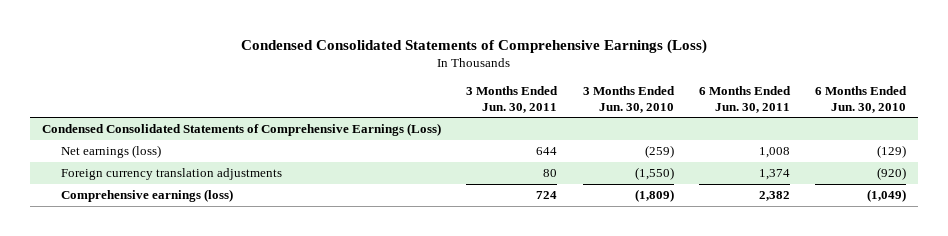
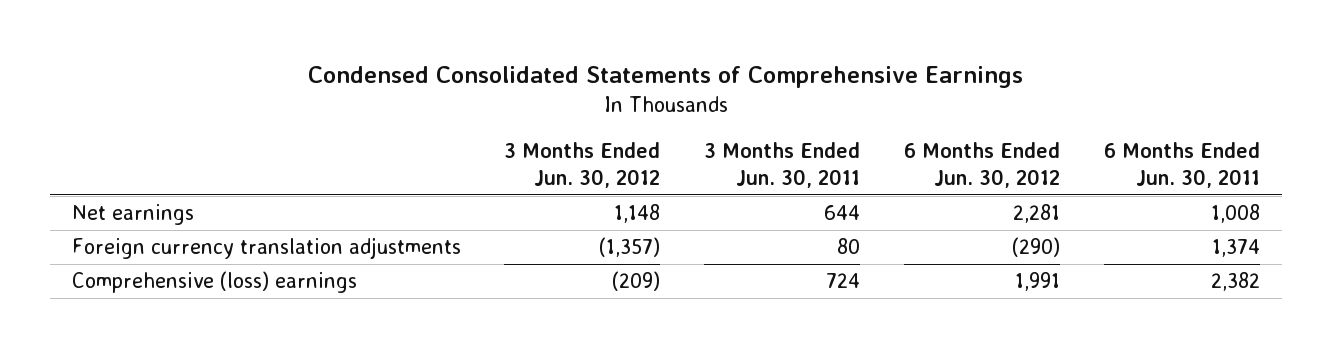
[241,38,708,54] Condensed Consolidated Statements of Comprehensive Earnings (Loss) -> [307,65,1023,88] Condensed Consolidated Statements of Comprehensive Earnings
[582,86,675,113] 3 Months Ended Jun. 30, 2010 -> none
[814,86,907,113] 6 Months Ended Jun. 30, 2010 -> none
none -> [504,141,661,188] 3 Months Ended Jun. 30, 2012
none -> [904,141,1061,188] 6 Months Ended Jun. 30, 2012
[42,123,442,137] Condensed Consolidated Statements of Comprehensive Earnings (Loss) -> none
[60,145,161,159] Net earnings (loss) -> [71,204,194,226] Net earnings
[60,189,233,203] Comprehensive earnings (loss) -> [71,271,357,294] Comprehensive (loss) earnings

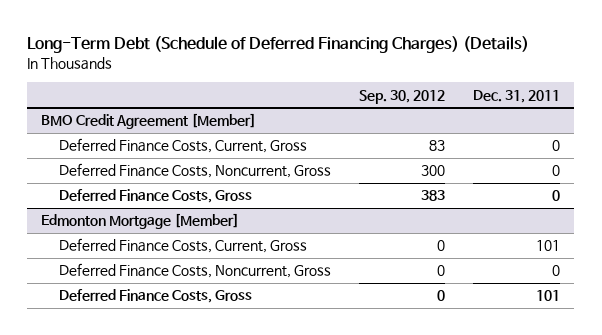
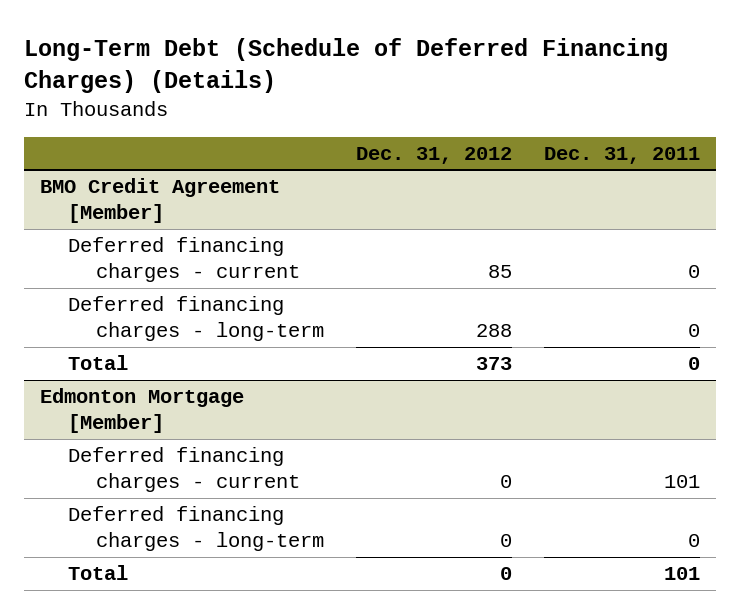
[358,89,445,104] Sep. 30, 2012 -> none
none -> [356,146,513,164] Dec. 31, 2012
[58,138,307,154] Deferred Finance Costs, Current, Gross -> [68,237,300,283] Deferred financing charges - current
[58,163,331,179] Deferred Finance Costs, Noncurrent, Gross -> [68,296,324,342] Deferred financing charges - long-term
[58,189,252,204] Deferred Finance Costs, Gross -> [68,355,129,371] Total
[58,238,307,254] Deferred Finance Costs, Current, Gross -> [68,447,300,493] Deferred financing charges - current
[58,263,331,279] Deferred Finance Costs, Noncurrent, Gross -> [68,506,324,552] Deferred financing charges - long-term
[58,289,252,304] Deferred Finance Costs, Gross -> [68,565,129,581] Total

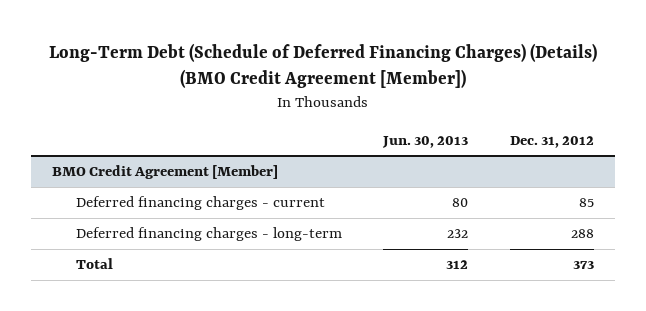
[24,38,669,94] Long-Term Debt (Schedule of Deferred Financing Charges) (Details) -> [49,42,598,89] Long-Term Debt (Schedule of Deferred Financing Charges) (Details) (BMO Credit Agreement [Member])
[544,146,701,164] Dec. 31, 2011 -> none
none -> [382,135,469,148] Jun. 30, 2013
[40,388,245,434] Edmonton Mortgage [Member] -> none
[68,447,300,493] Deferred financing charges - current -> none
[68,506,324,552] Deferred financing charges - long-term -> none
[68,565,129,581] Total -> none

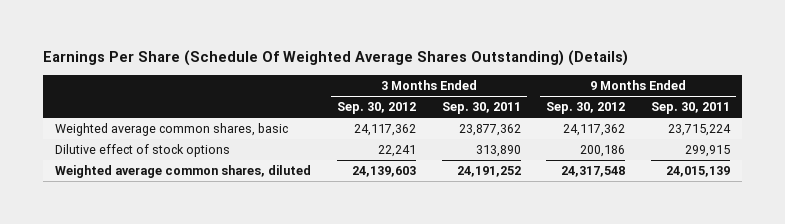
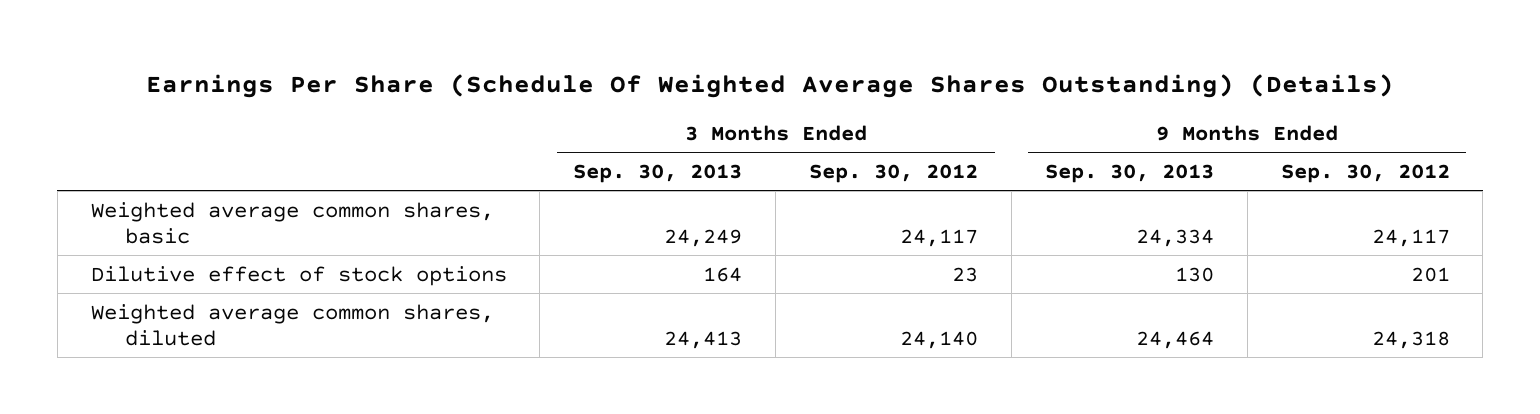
[441,102,521,115] Sep. 30, 2011 -> none
[650,102,730,115] Sep. 30, 2011 -> none
none -> [573,164,743,184] Sep. 30, 2013
none -> [1044,164,1214,184] Sep. 30, 2013
[354,124,417,137] 24,117,362 -> [900,228,979,247] 24,117
[563,124,626,137] 24,117,362 -> [1371,228,1450,247] 24,117
[378,145,417,158] 22,241 -> [952,266,979,282] 23
[580,145,626,158] 200,186 -> [1410,266,1450,282] 201
[352,166,417,178] 24,139,603 -> [900,330,979,349] 24,140
[561,166,626,178] 24,317,548 -> [1371,330,1450,349] 24,318

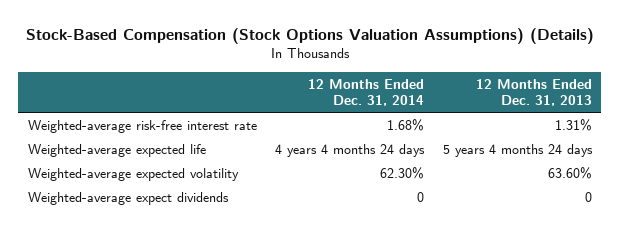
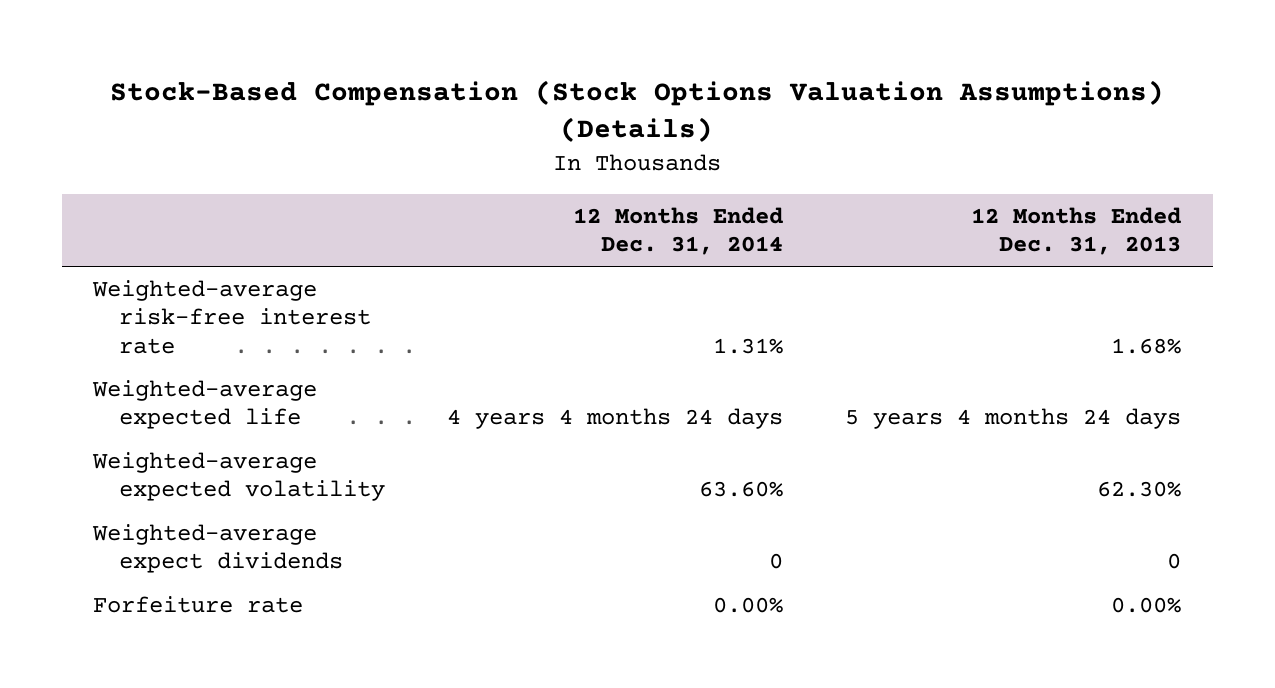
[387,118,425,131] 1.68% -> [713,337,784,354] 1.31%
[555,118,593,131] 1.31% -> [1111,337,1182,354] 1.68%
[380,166,425,179] 62.30% -> [699,481,784,498] 63.60%
[548,166,593,179] 63.60% -> [1097,481,1182,498] 62.30%
none -> [93,595,304,613] Forfeiture rate

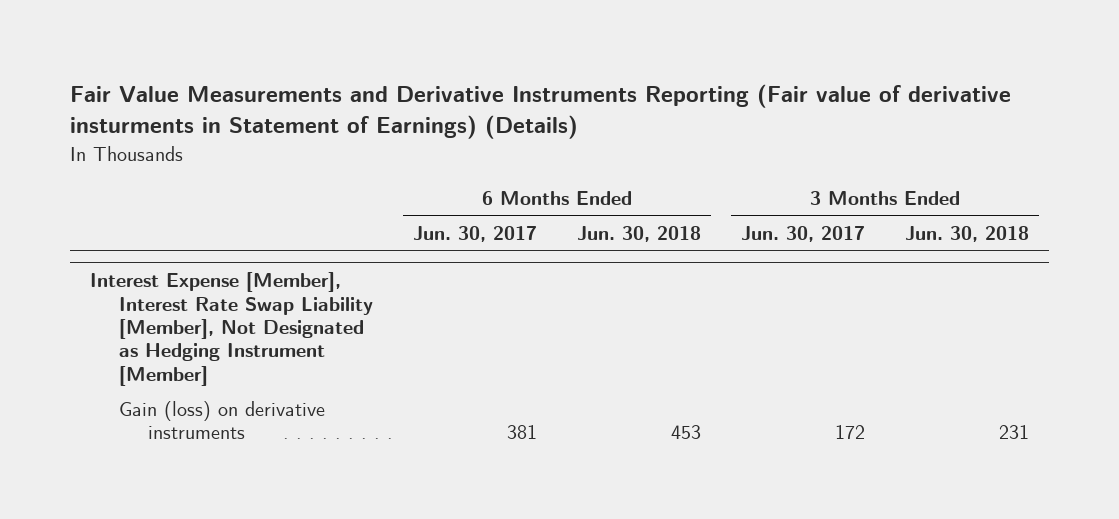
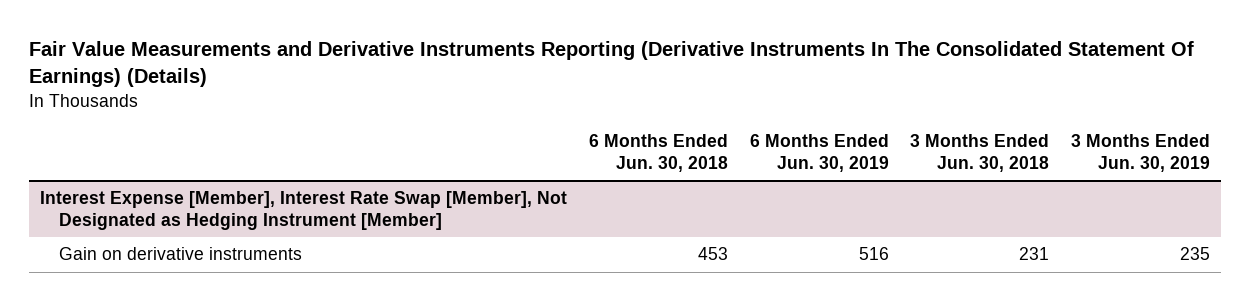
[70,83,1012,140] Fair Value Measurements and Derivative Instruments Reporting (Fair value of derivative insturments in Statement of Earnings) (Details) -> [29,41,1195,88] Fair Value Measurements and Derivative Instruments Reporting (Derivative Instruments In The Consolidated Statement Of Earnings) (Details)
[412,226,537,243] Jun. 30, 2017 -> none
[740,226,865,243] Jun. 30, 2017 -> none
none -> [749,134,889,173] 6 Months Ended Jun. 30, 2019
none -> [1071,134,1211,173] 3 Months Ended Jun. 30, 2019
[90,272,373,386] Interest Expense [Member], Interest Rate Swap Liability [Member], Not Designated as Hedging Instrument [Member] -> [40,191,568,231] Interest Expense [Member], Interest Rate Swap [Member], Not Designated as Hedging Instrument [Member]
[118,400,325,439] Gain (loss) on derivative instruments -> [59,247,303,261] Gain on derivative instruments

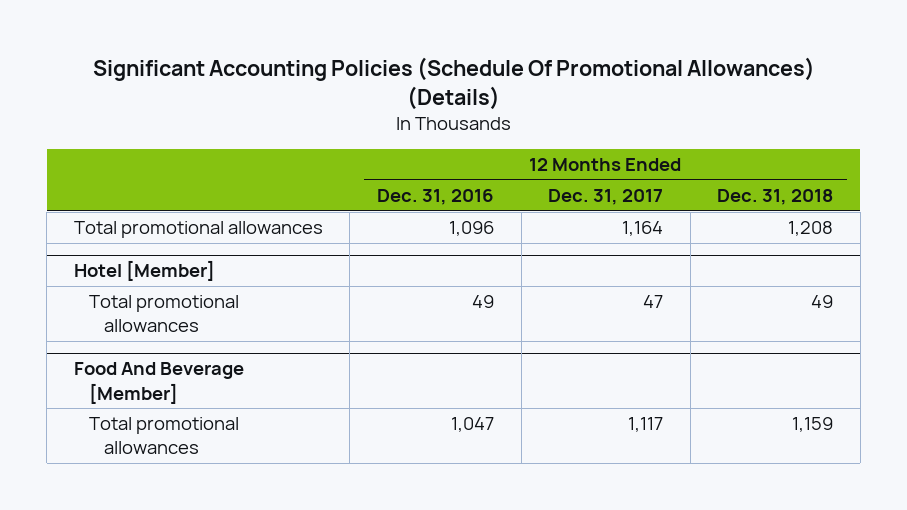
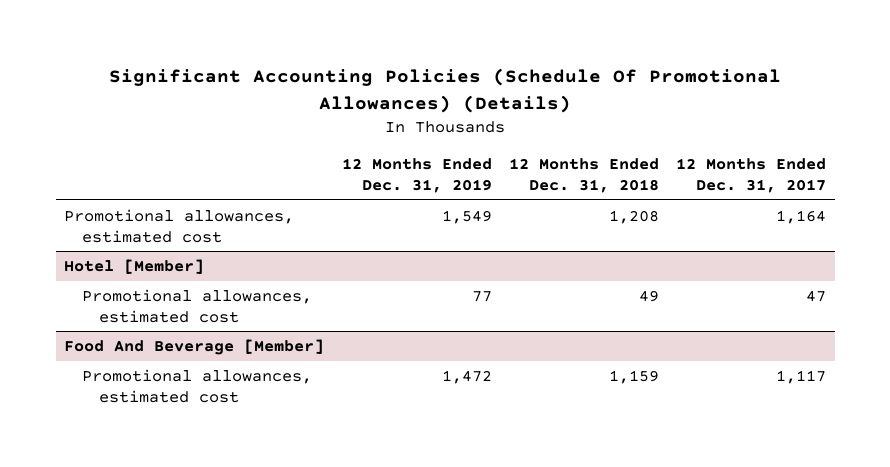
[377,189,495,206] Dec. 31, 2016 -> none
none -> [341,158,492,193] 12 Months Ended Dec. 31, 2019
[73,221,323,239] Total promotional allowances -> [64,209,295,243] Promotional allowances, estimated cost
[89,295,240,333] Total promotional allowances -> [81,289,312,323] Promotional allowances, estimated cost
[89,417,240,455] Total promotional allowances -> [81,369,312,403] Promotional allowances, estimated cost

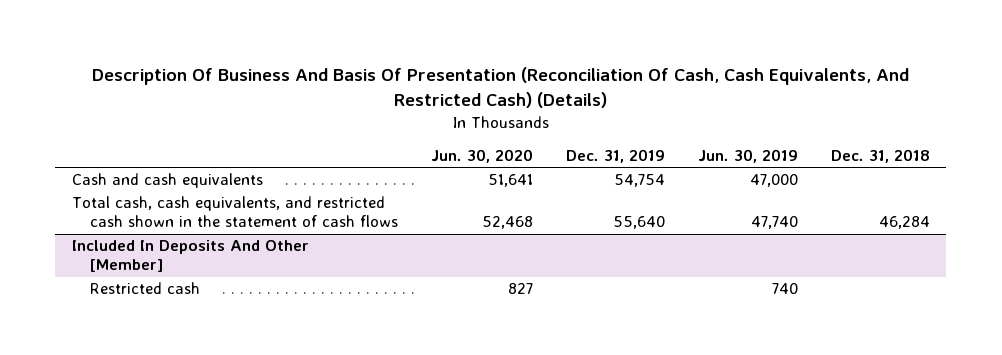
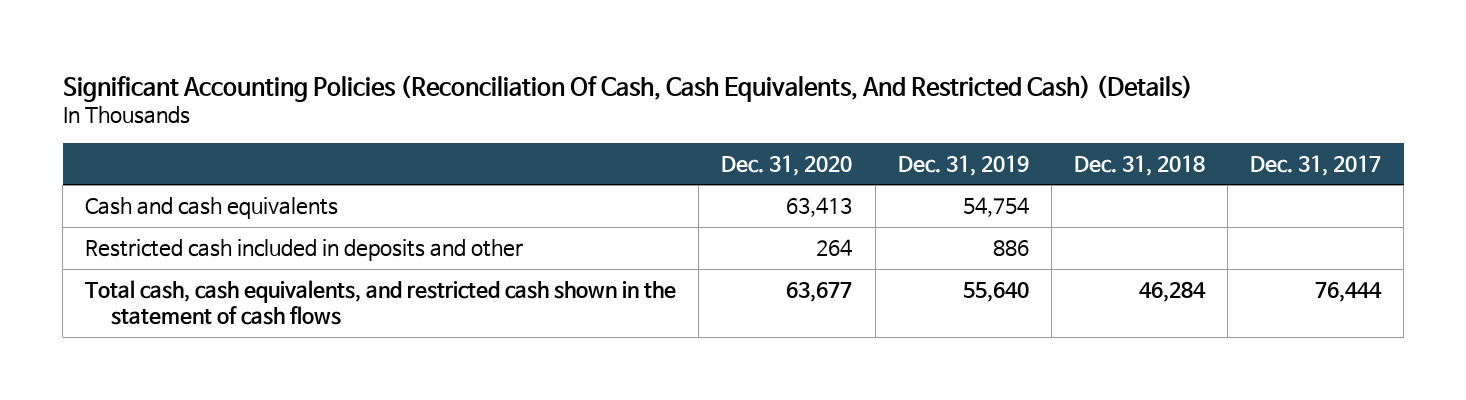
[91,66,909,108] Description Of Business And Basis Of Presentation (Reconciliation Of Cash, Cash Equivalents, And Restricted Cash) (Details) -> [62,74,1193,102] Significant Accounting Policies (Reconciliation Of Cash, Cash Equivalents, And Restricted Cash) (Details)
[431,149,534,164] Jun. 30, 2020 -> none
[698,149,799,164] Jun. 30, 2019 -> none
none -> [721,154,853,176] Dec. 31, 2020
none -> [1250,154,1382,176] Dec. 31, 2017
none -> [85,239,524,262] Restricted cash included in deposits and other
[71,240,309,273] Included In Deposits And Other [Member] -> none
[90,282,201,295] Restricted cash -> none

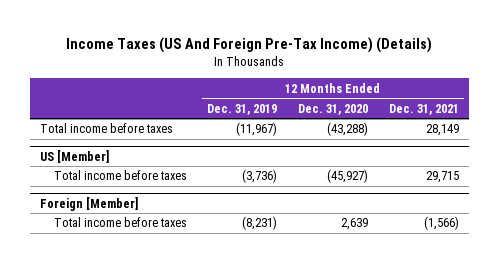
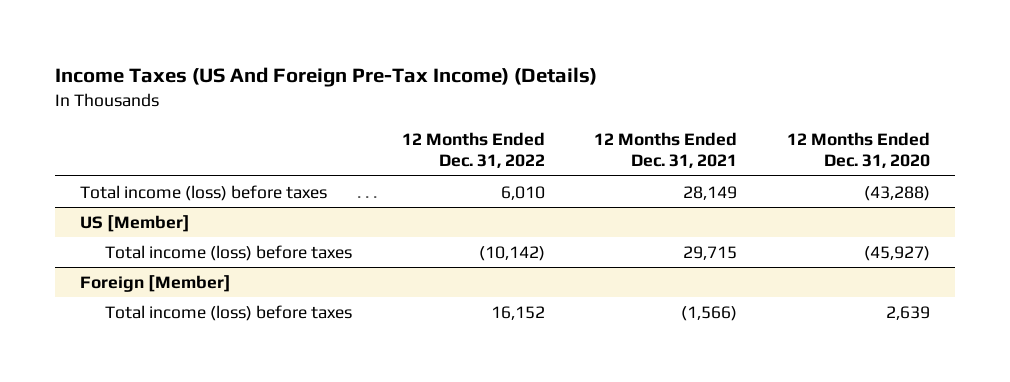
[207,103,278,115] Dec. 31, 2019 -> none
none -> [401,132,545,169] 12 Months Ended Dec. 31, 2022
[40,123,174,134] Total income before taxes -> [79,184,327,201] Total income (loss) before taxes
[53,170,187,181] Total income before taxes -> [104,244,352,261] Total income (loss) before taxes
[53,217,187,228] Total income before taxes -> [104,304,352,321] Total income (loss) before taxes

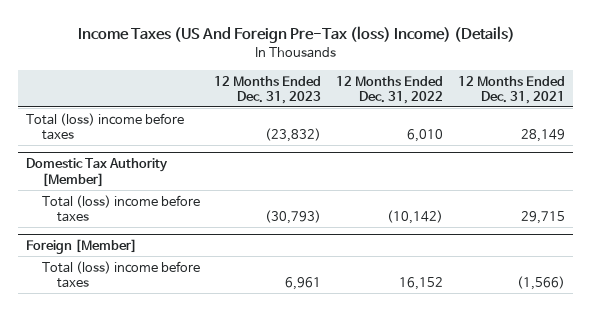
[54,67,597,88] Income Taxes (US And Foreign Pre-Tax Income) (Details) -> [77,25,515,43] Income Taxes (US And Foreign Pre-Tax (loss) Income) (Details)
[786,132,930,169] 12 Months Ended Dec. 31, 2020 -> none
none -> [214,75,322,104] 12 Months Ended Dec. 31, 2023
[79,184,327,201] Total income (loss) before taxes -> [25,112,184,140] Total (loss) income before taxes
[79,214,190,232] US [Member] -> [25,158,168,187] Domestic Tax Authority [Member]
[104,244,352,261] Total income (loss) before taxes -> [41,194,200,222] Total (loss) income before taxes
[104,304,352,321] Total income (loss) before taxes -> [41,260,200,288] Total (loss) income before taxes

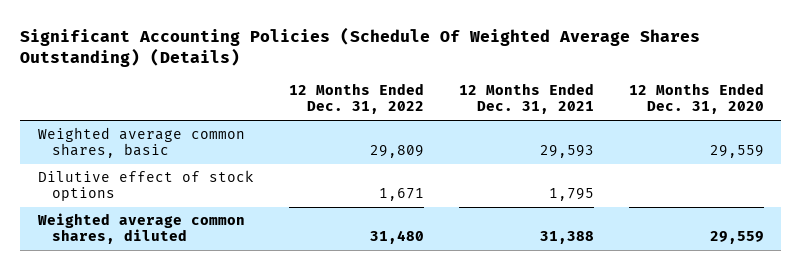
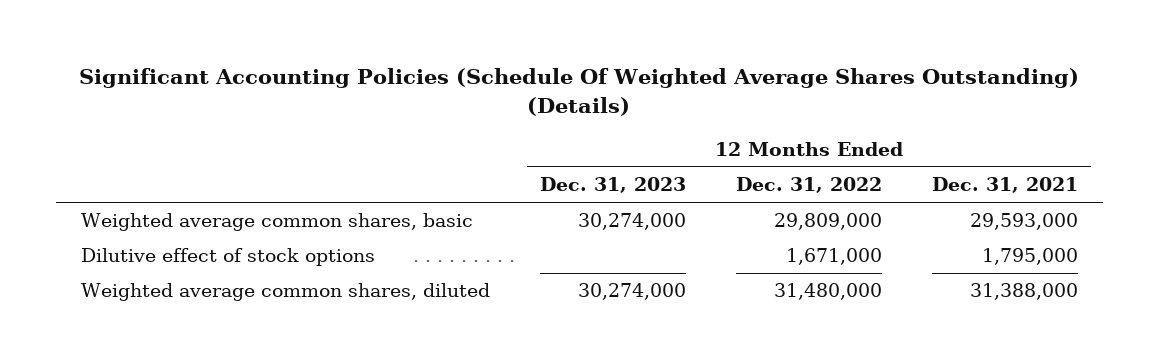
[628,83,764,115] 12 Months Ended Dec. 31, 2020 -> none
none -> [539,177,686,194] Dec. 31, 2023
[369,145,424,159] 29,809 -> [773,213,882,231] 29,809,000
[539,145,594,159] 29,593 -> [969,213,1078,231] 29,593,000
[378,188,424,202] 1,671 -> [785,248,882,266] 1,671,000
[548,188,594,202] 1,795 -> [981,248,1078,266] 1,795,000
[369,230,424,245] 31,480 -> [773,283,882,301] 31,480,000
[539,231,594,245] 31,388 -> [969,283,1078,301] 31,388,000

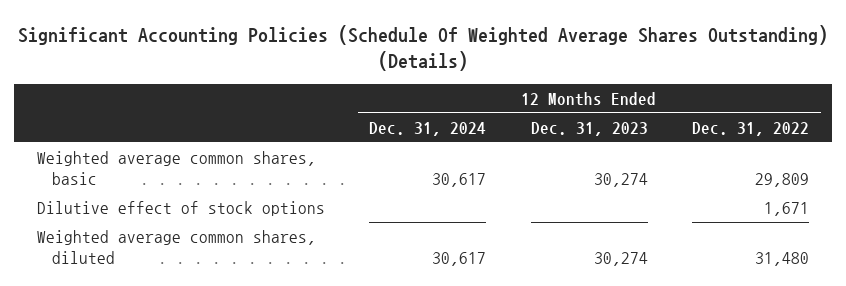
[931,177,1078,194] Dec. 31, 2021 -> none
none -> [369,121,487,136] Dec. 31, 2024
[577,213,686,231] 30,274,000 -> [593,173,648,188] 30,274
[773,213,882,231] 29,809,000 -> [755,173,810,188] 29,809
[785,248,882,266] 1,671,000 -> [764,201,810,216] 1,671
[577,283,686,301] 30,274,000 -> [593,252,648,267] 30,274
[773,283,882,301] 31,480,000 -> [755,252,810,267] 31,480

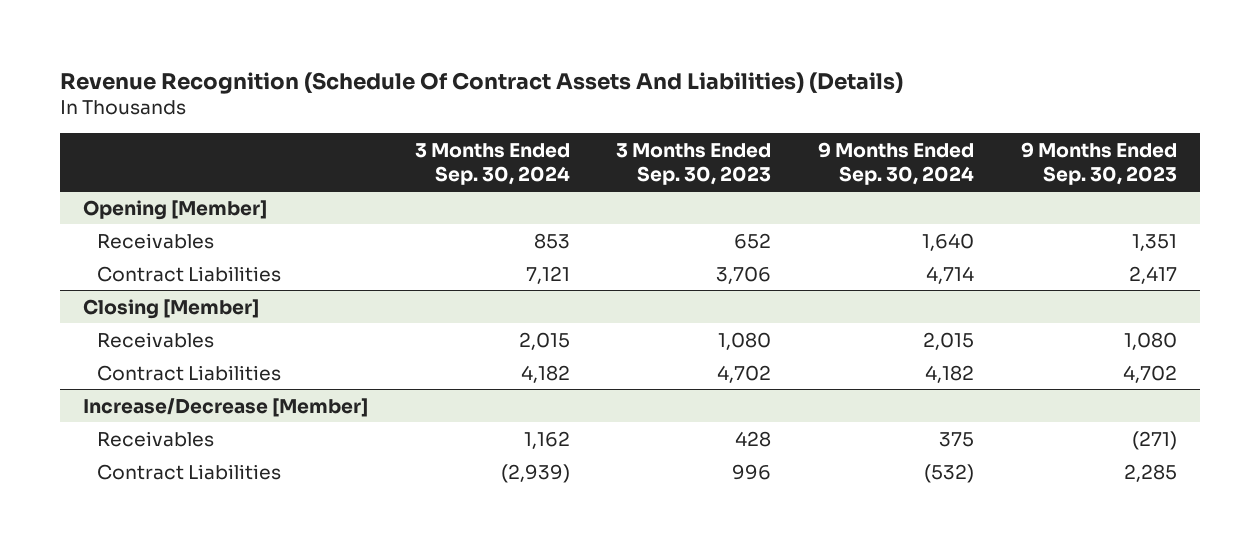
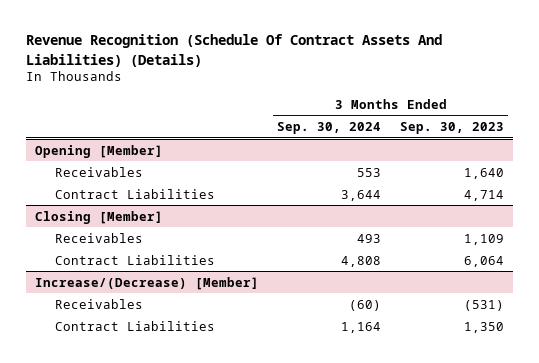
[818,141,975,185] 9 Months Ended Sep. 30, 2024 -> none
[1020,141,1177,185] 9 Months Ended Sep. 30, 2023 -> none
[533,232,570,249] 853 -> [357,167,382,177] 553
[734,232,772,249] 652 -> [463,167,504,179] 1,640
[525,265,570,284] 7,121 -> [341,189,382,201] 3,644
[716,265,772,284] 3,706 -> [463,189,504,201] 4,714
[518,331,570,350] 2,015 -> [357,233,382,243] 493
[718,331,772,350] 1,080 -> [463,233,504,245] 1,109
[520,364,570,383] 4,182 -> [341,255,382,267] 4,808
[717,364,772,383] 4,702 -> [463,255,504,267] 6,064
[83,397,369,417] Increase/Decrease [Member] -> [35,276,260,290] Increase/(Decrease) [Member]
[523,430,570,449] 1,162 -> [349,299,382,311] (60)
[735,430,772,447] 428 -> [463,299,504,311] (531)
[500,463,570,483] (2,939) -> [341,321,382,333] 1,164
[732,463,772,480] 996 -> [463,321,504,333] 1,350

